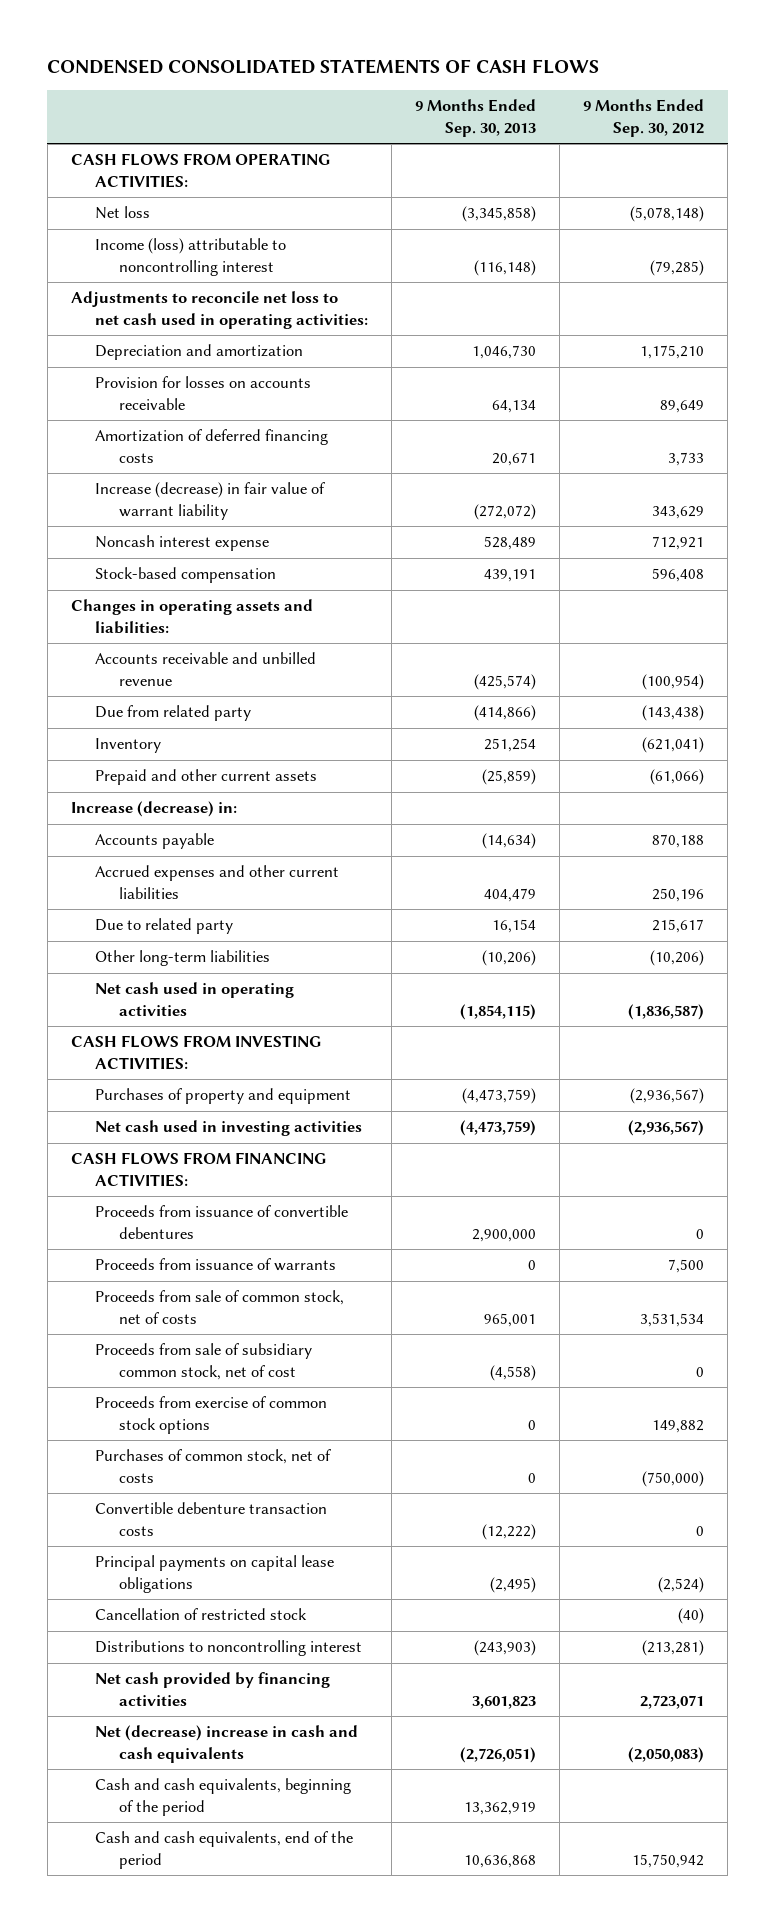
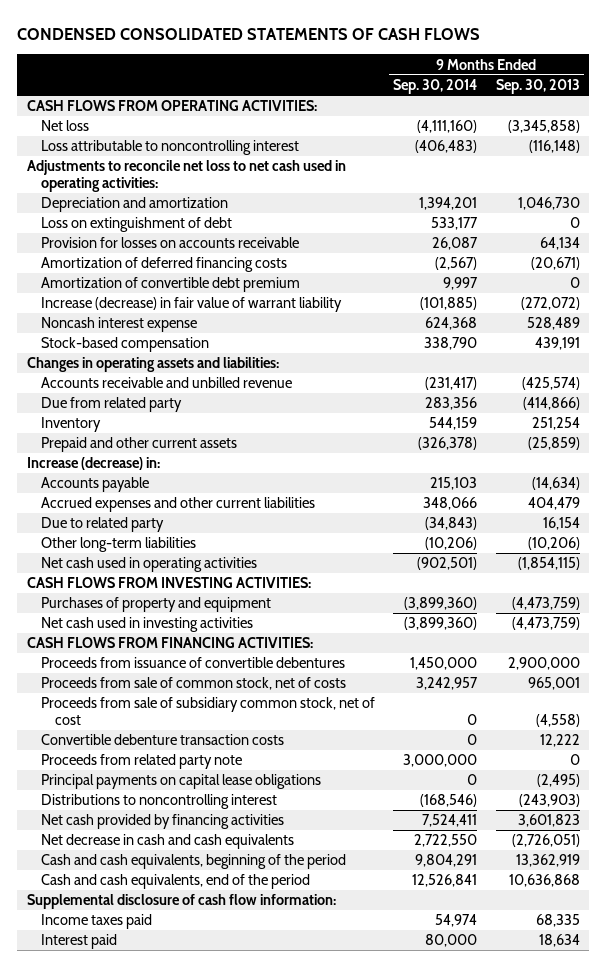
[583,99,705,137] 9 Months Ended Sep. 30, 2012 -> none
none -> [393,78,478,94] Sep. 30, 2014
[95,238,287,276] Income (loss) attributable to noncontrolling interest -> [40,140,299,156] Loss attributable to noncontrolling interest
none -> [40,217,232,233] Loss on extinguishment of debt
[492,451,537,466] 20,671 -> [530,257,580,271] (20,671)
none -> [40,277,300,293] Amortization of convertible debt premium
[95,1258,337,1272] Proceeds from issuance of warrants -> none
[95,1396,328,1434] Proceeds from exercise of common stock options -> none
[95,1449,332,1483] Purchases of common stock, net of costs -> none
[482,1523,537,1540] (12,222) -> [539,734,580,748] 12,222
none -> [40,754,242,770] Proceeds from related party note
[95,1608,308,1621] Cancellation of restricted stock -> none
[95,1725,359,1763] Net (decrease) increase in cash and cash equivalents -> [40,834,294,850] Net decrease in cash and cash equivalents
none -> [26,894,336,910] Supplemental disclosure of cash flow information:
none -> [40,914,152,930] Income taxes paid
none -> [40,934,117,950] Interest paid

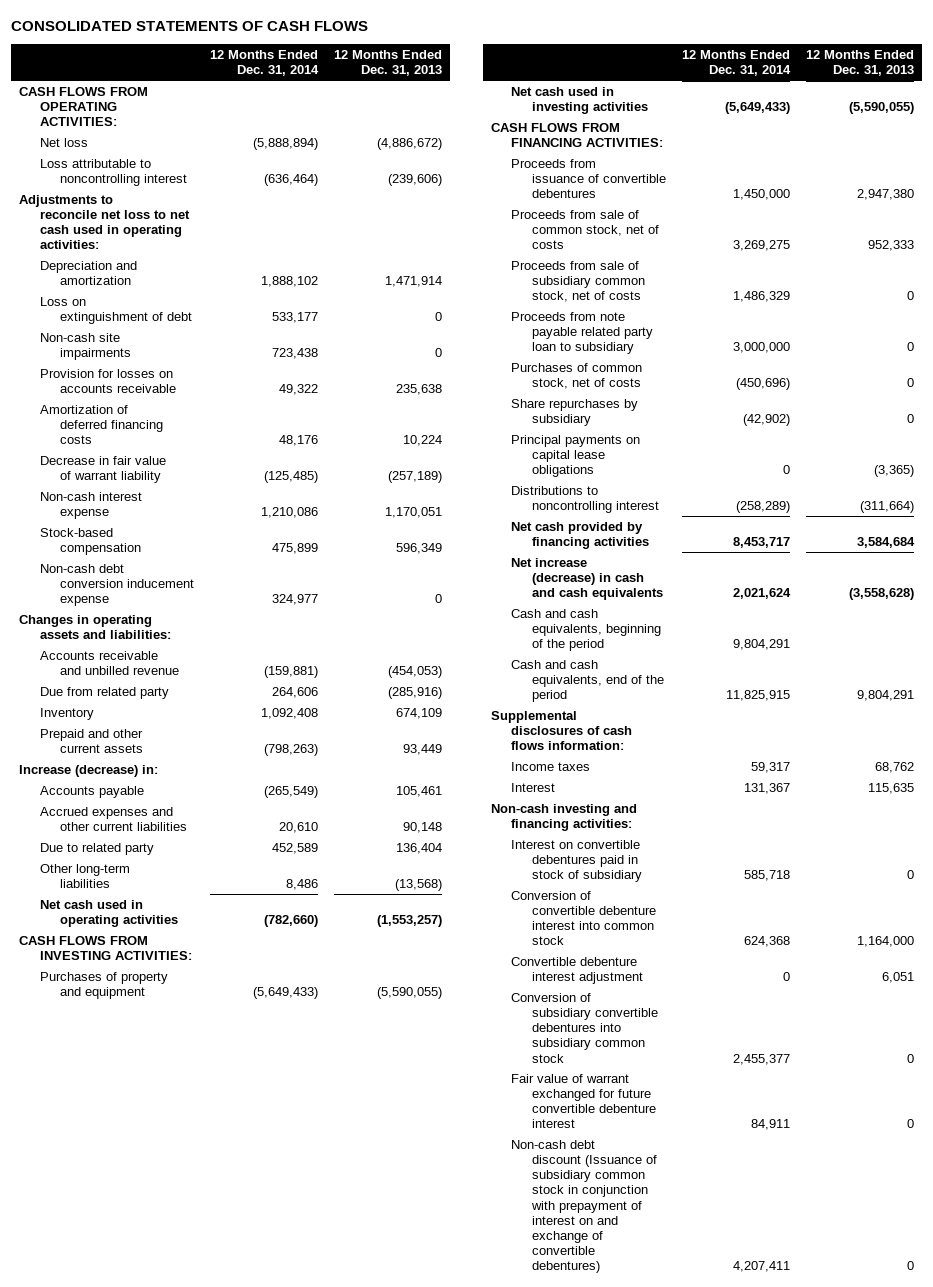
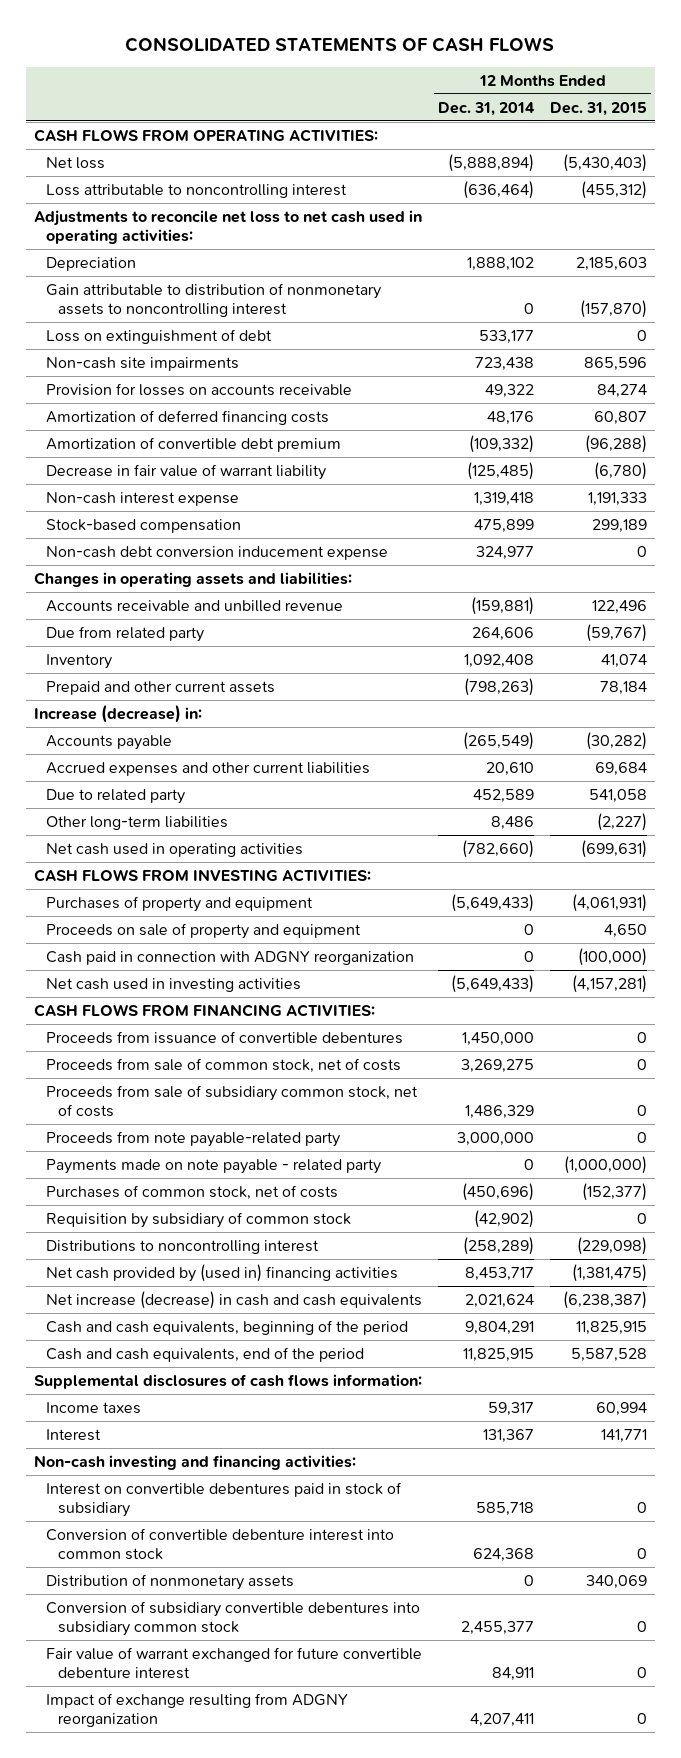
[334,50,443,77] 12 Months Ended Dec. 31, 2013 -> none
none -> [550,101,648,116] Dec. 31, 2015
[39,260,137,285] Depreciation and amortization -> [45,256,136,271] Depreciation
none -> [45,282,381,317] Gain attributable to distribution of nonmonetary assets to noncontrolling interest
none -> [45,436,341,452] Amortization of convertible debt premium
[261,506,319,518] 1,210,086 -> [473,491,534,506] 1,319,418
none -> [45,922,361,939] Proceeds on sale of property and equipment
none -> [45,950,414,965] Cash paid in connection with ADGNY reorganization
[511,311,653,355] Proceeds from note payable related party loan to subsidiary -> [45,1130,340,1147] Proceeds from note payable-related party
none -> [45,1158,381,1174] Payments made on note payable - related party
[511,434,641,478] Principal payments on capital lease obligations -> none
[511,398,639,426] Share repurchases by subsidiary -> [45,1211,351,1228] Requisition by subsidiary of common stock
[511,521,649,549] Net cash provided by financing activities -> [45,1263,398,1282] Net cash provided by (used in) financing activities
[511,956,643,984] Convertible debenture interest adjustment -> none
none -> [45,1573,294,1590] Distribution of nonmonetary assets
[511,1139,657,1274] Non-cash debt discount (Issuance of subsidiary common stock in conjunction with prepayment of interest on and exchange of convertible debentures) -> [45,1692,348,1727] Impact of exchange resulting from ADGNY reorganization

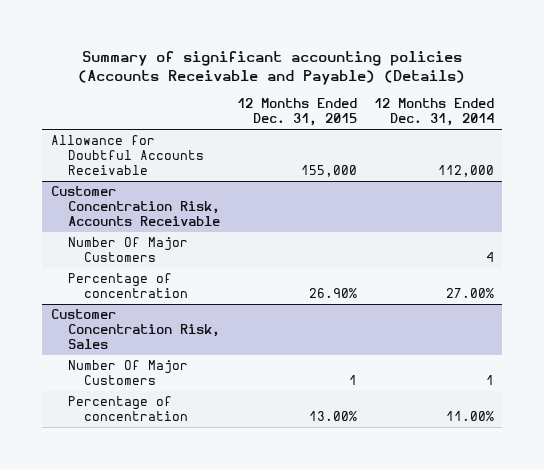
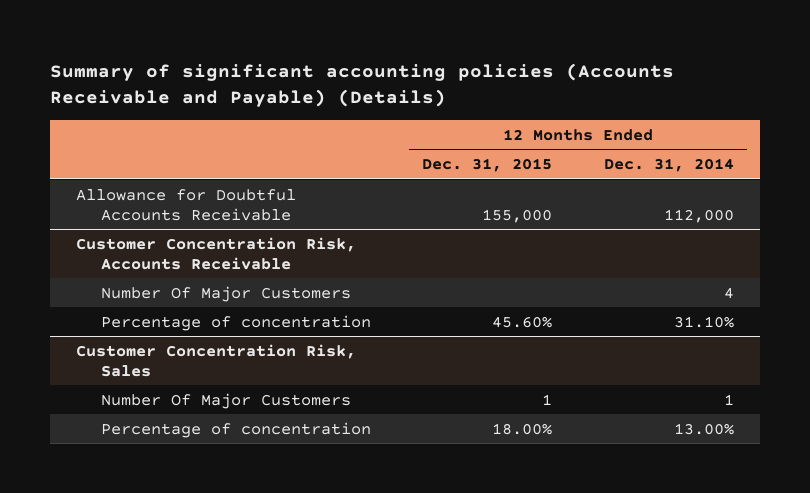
[308,288,357,299] 26.90% -> [492,315,553,328] 45.60%
[445,288,494,299] 27.00% -> [673,315,734,328] 31.10%
[308,411,357,422] 13.00% -> [492,422,553,435] 18.00%
[445,411,494,422] 11.00% -> [673,422,734,435] 13.00%

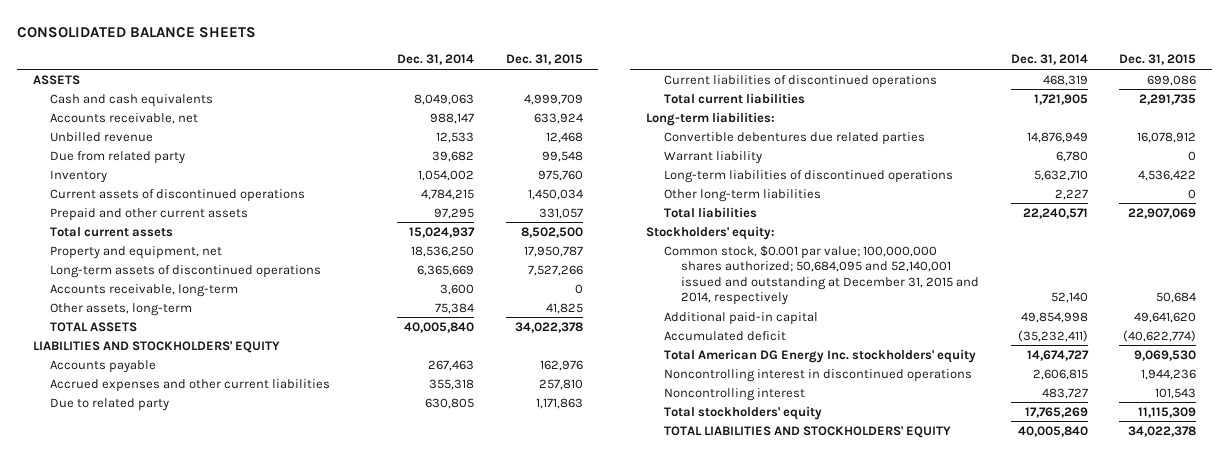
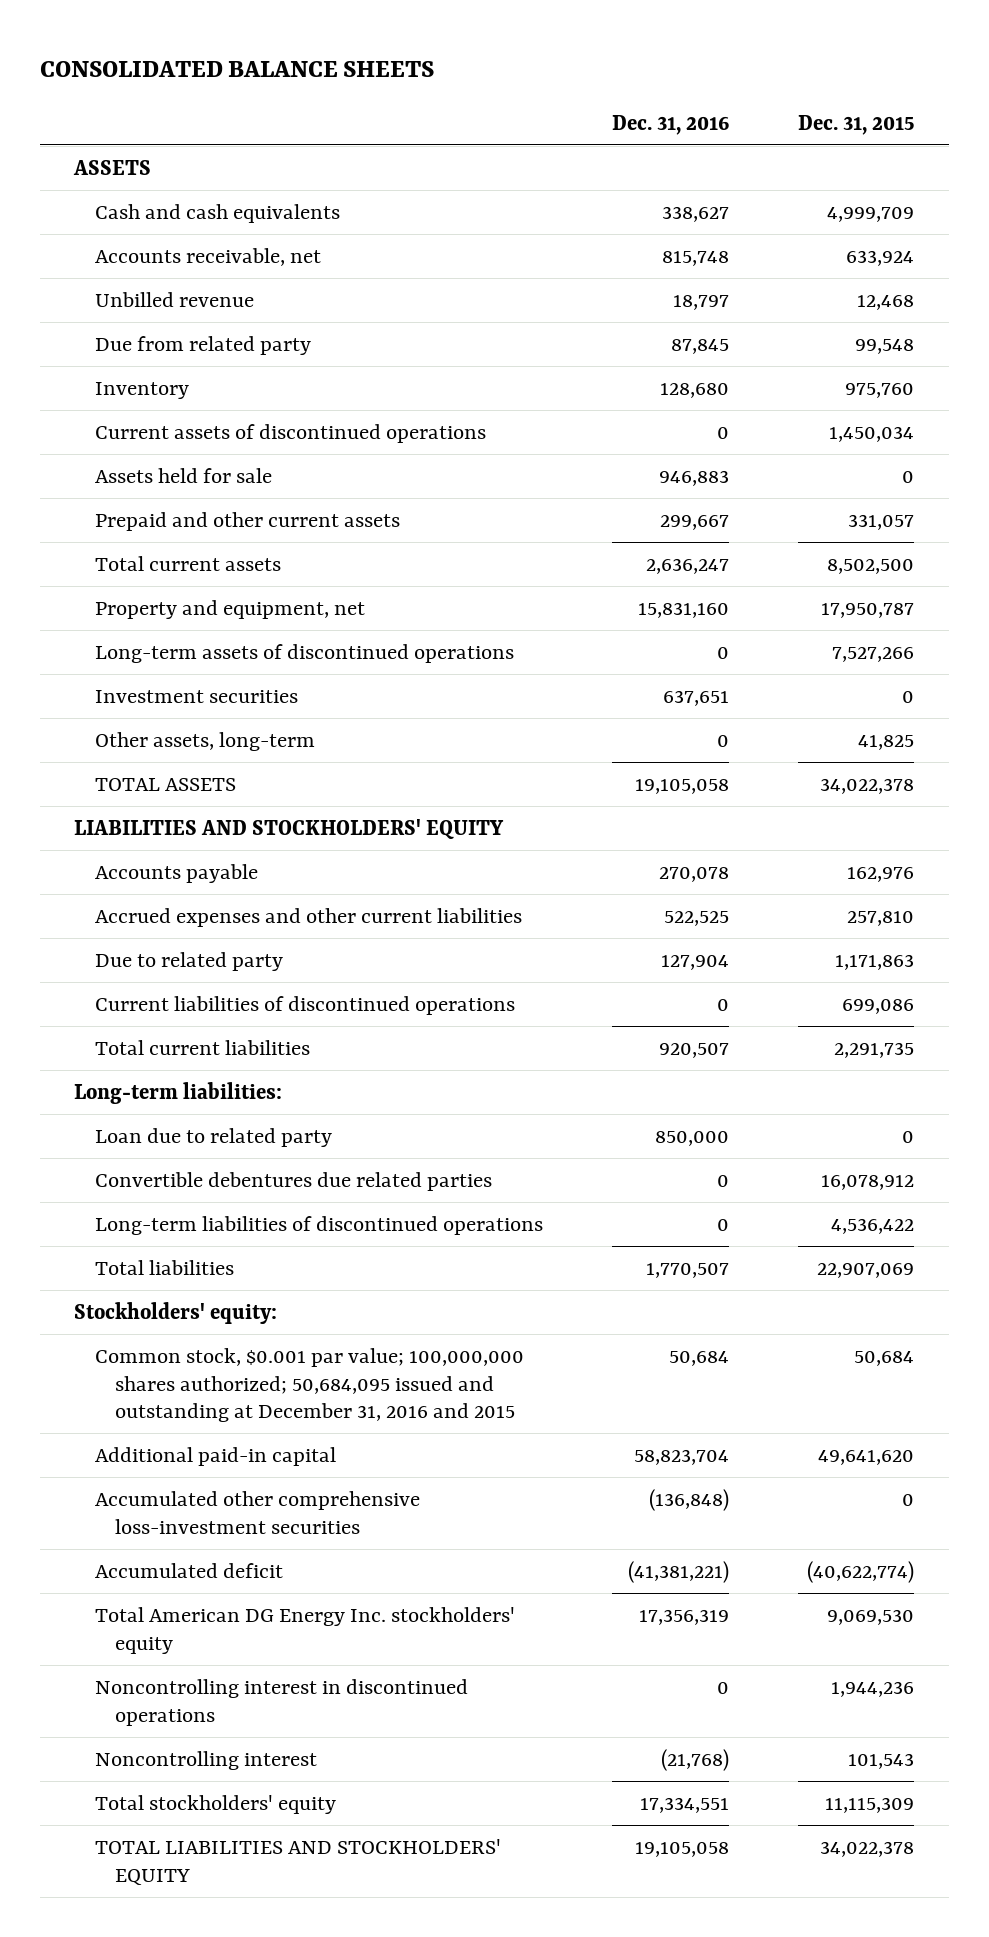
[397,54,475,66] Dec. 31, 2014 -> none
none -> [612,114,730,135] Dec. 31, 2016
none -> [94,467,272,483] Assets held for sale
[50,283,239,297] Accounts receivable, long-term -> none
none -> [94,689,298,703] Investment securities
none -> [94,1127,332,1147] Loan due to related party
[663,150,762,164] Warrant liability -> none
[663,188,821,202] Other long-term liabilities -> none
[663,244,980,306] Common stock, $0.001 par value; 100,000,000 shares authorized; 50,684,095 and 52,140,001 issued and outstanding at December 31, 2015 and 2014, respectively -> [94,1347,524,1423] Common stock, $0.001 par value; 100,000,000 shares authorized; 50,684,095 issued and outstanding at December 31, 2016 and 2015
none -> [94,1490,420,1534] Accumulated other comprehensive loss-investment securities

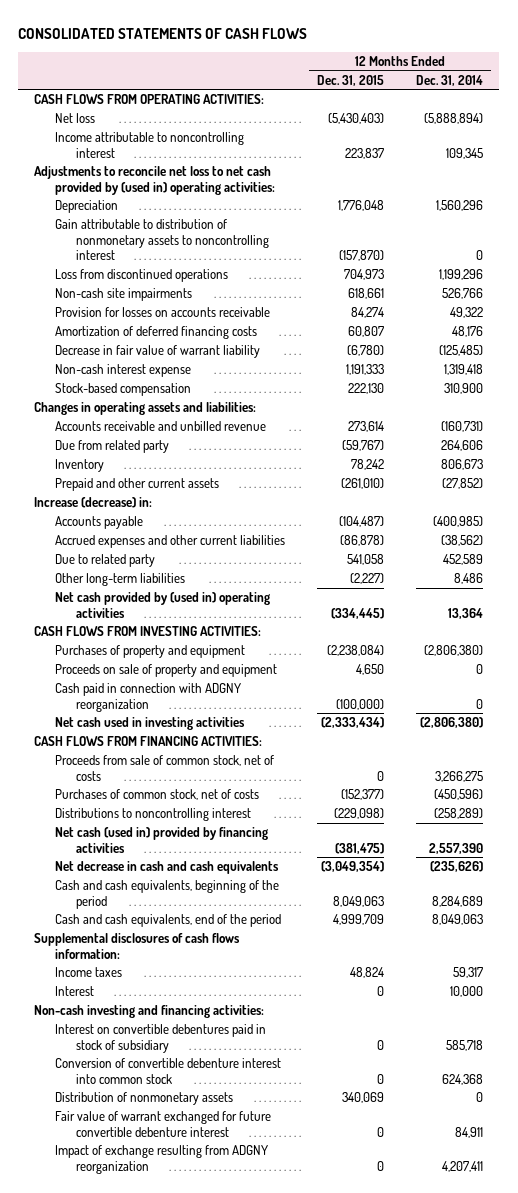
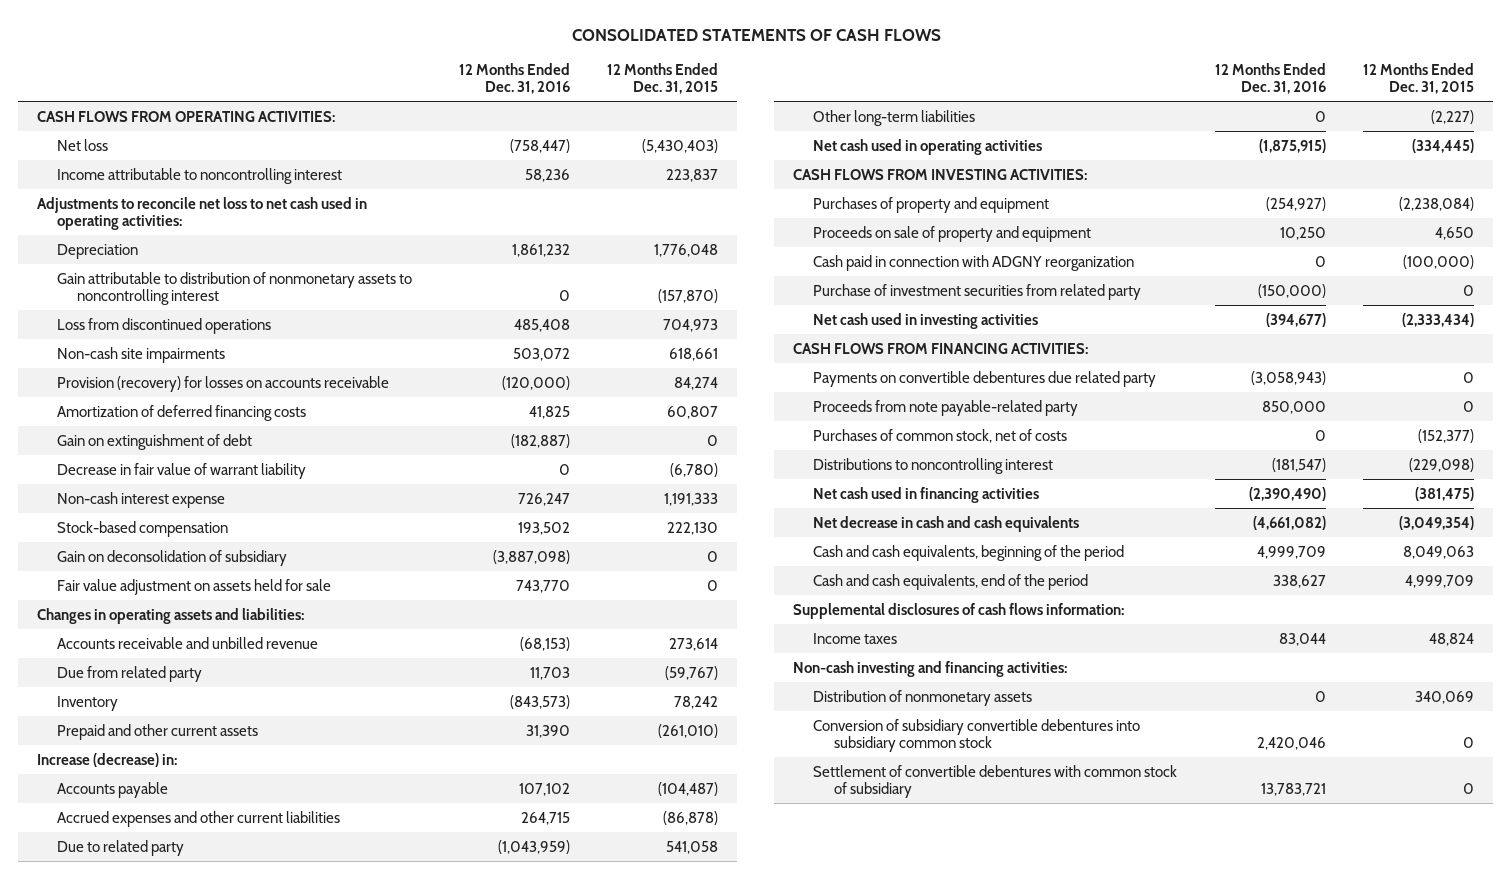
[416,74,484,86] Dec. 31, 2014 -> none
none -> [458,63,570,95] 12 Months Ended Dec. 31, 2016
[34,166,276,195] Adjustments to reconcile net loss to net cash provided by (used in) operating activities: -> [36,196,367,230] Adjustments to reconcile net loss to net cash used in operating activities:
[55,307,271,318] Provision for losses on accounts receivable -> [57,375,390,392] Provision (recovery) for losses on accounts receivable
none -> [57,433,253,450] Gain on extinguishment of debt
none -> [57,549,288,566] Gain on deconsolidation of subsidiary
none -> [57,578,332,595] Fair value adjustment on assets held for sale
[55,592,271,618] Net cash provided by (used in) operating activities -> [813,138,1043,155] Net cash used in operating activities
none -> [813,283,1142,300] Purchase of investment securities from related party
[55,755,275,781] Proceeds from sale of common stock, net of costs -> none
none -> [813,370,1157,387] Payments on convertible debentures due related party
none -> [813,399,1079,416] Proceeds from note payable-related party
[55,827,269,853] Net cash (used in) provided by financing activities -> [813,486,1040,503] Net cash used in financing activities
[55,986,95,997] Interest -> none
[55,1024,267,1053] Interest on convertible debentures paid in stock of subsidiary -> none
[55,1058,282,1084] Conversion of convertible debenture interest into common stock -> none
[55,1111,272,1137] Fair value of warrant exchanged for future convertible debenture interest -> none
[55,1145,269,1174] Impact of exchange resulting from ADGNY reorganization -> none
none -> [813,718,1141,752] Conversion of subsidiary convertible debentures into subsidiary common stock
none -> [813,764,1178,798] Settlement of convertible debentures with common stock of subsidiary

